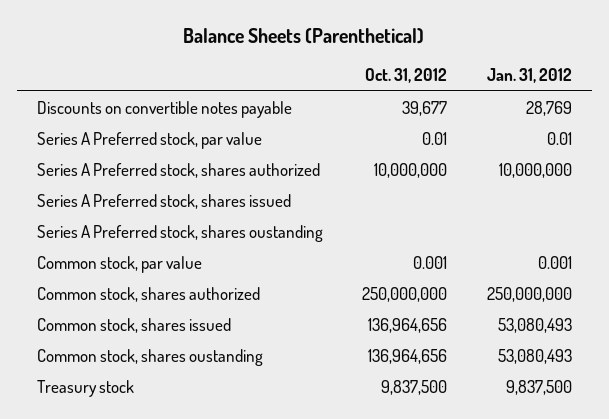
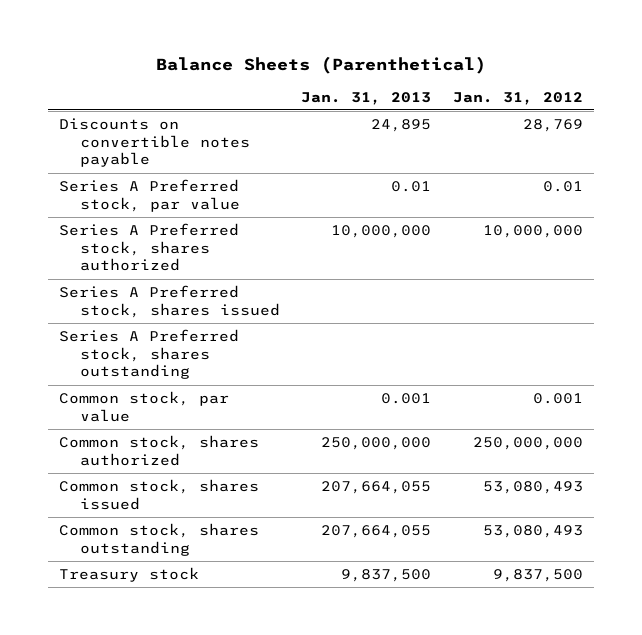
[365,68,448,84] Oct. 31, 2012 -> none
none -> [301,91,432,105] Jan. 31, 2013
[36,224,323,242] Series A Preferred stock, shares oustanding -> [59,328,240,380] Series A Preferred stock, shares outstanding
[36,348,263,366] Common stock, shares oustanding -> [59,522,260,556] Common stock, shares outstanding

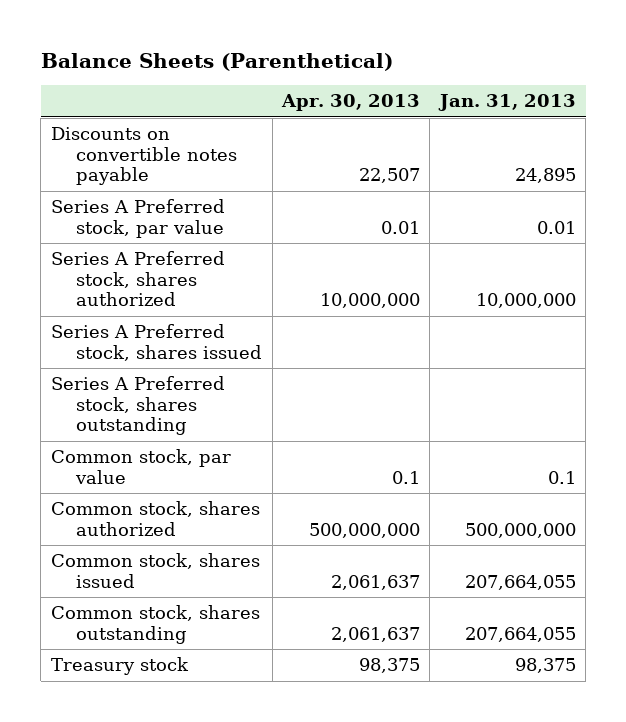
[452,91,583,105] Jan. 31, 2012 -> none
none -> [280,94,420,112] Apr. 30, 2013
[381,392,432,404] 0.001 -> [547,470,576,484] 0.1
[321,436,432,450] 250,000,000 -> [464,522,576,538] 500,000,000
[341,568,432,582] 9,837,500 -> [514,658,576,674] 98,375

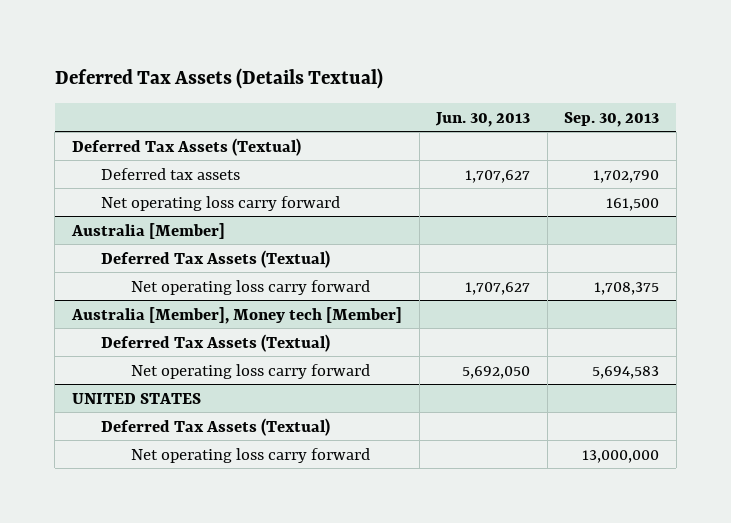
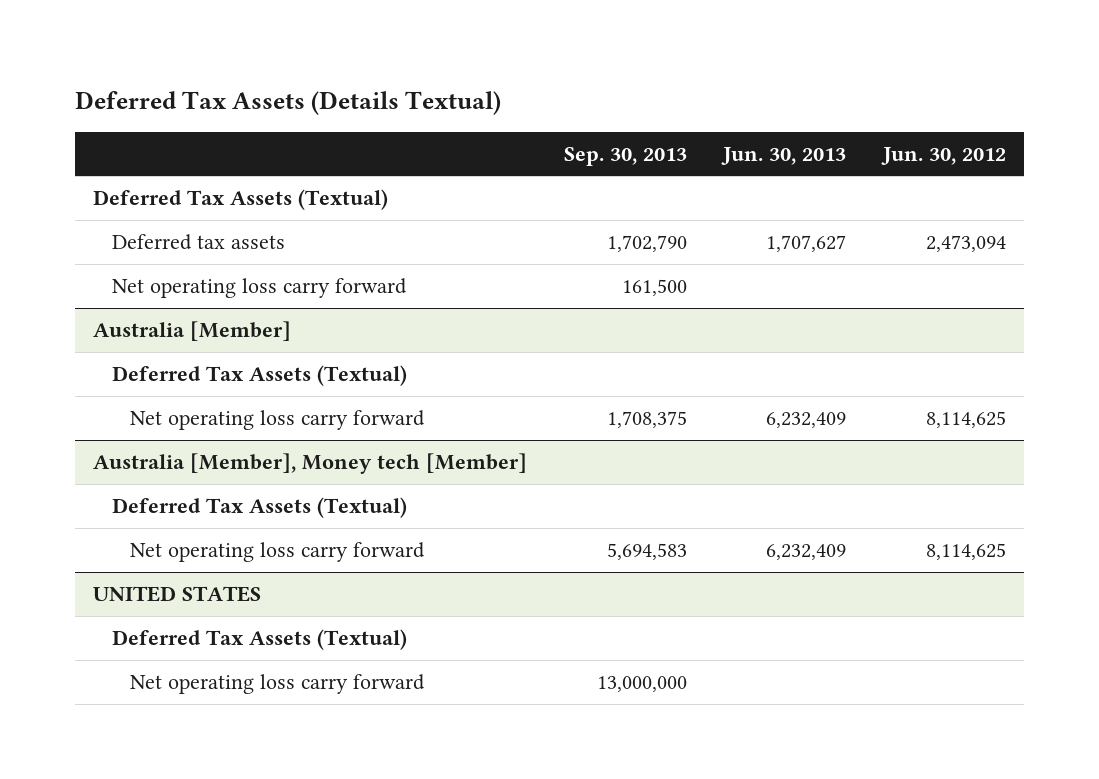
none -> [880,146,1006,165] Jun. 30, 2012
[465,281,531,295] 1,707,627 -> [766,412,847,429] 6,232,409
[462,365,531,379] 5,692,050 -> [766,544,847,561] 6,232,409

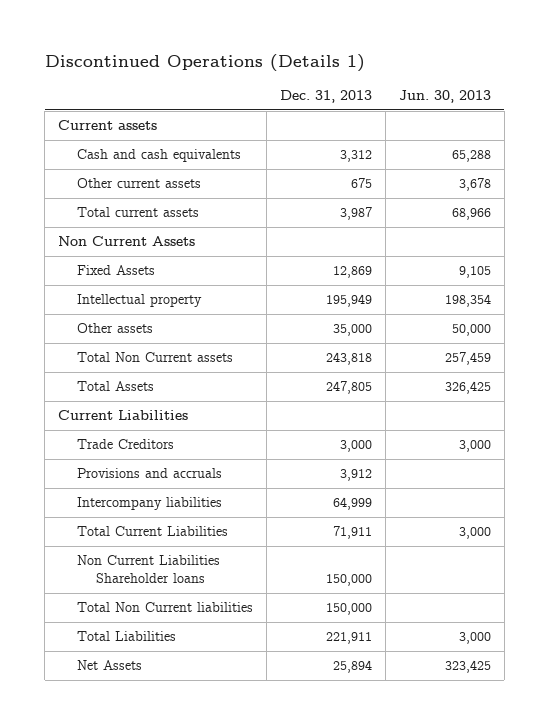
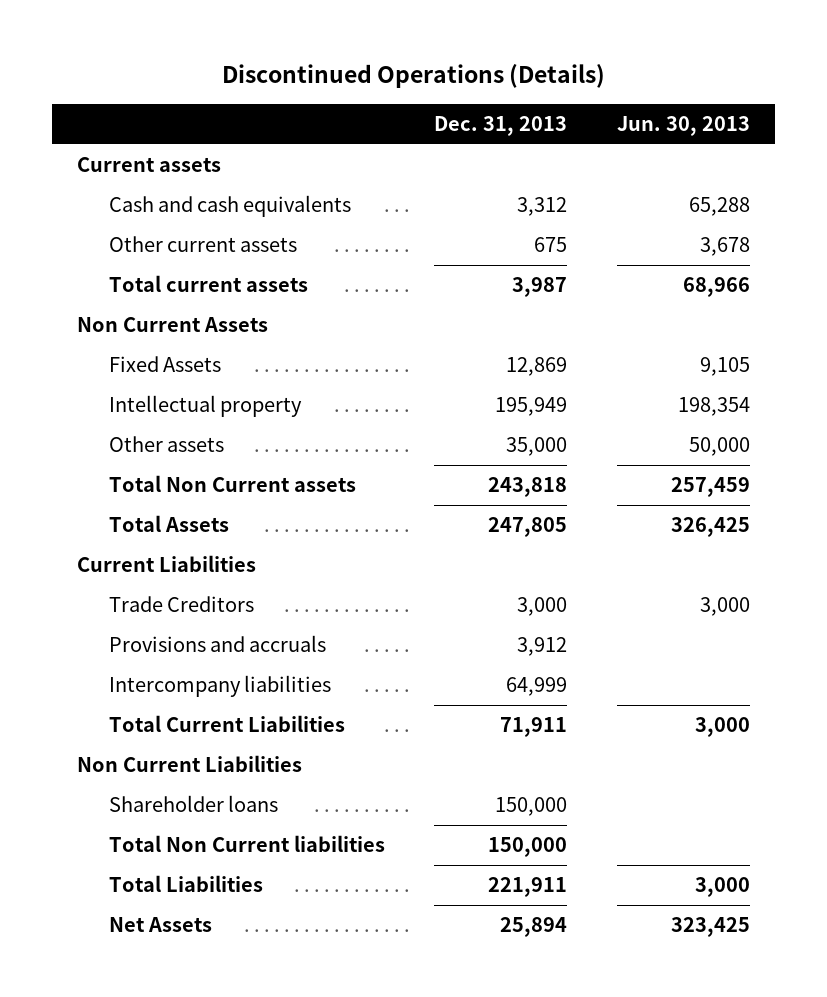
[44,53,365,72] Discontinued Operations (Details 1) -> [221,64,605,89] Discontinued Operations (Details)
none -> [76,755,302,773] Non Current Liabilities
[77,555,221,584] Non Current Liabilities Shareholder loans -> [108,795,278,813] Shareholder loans

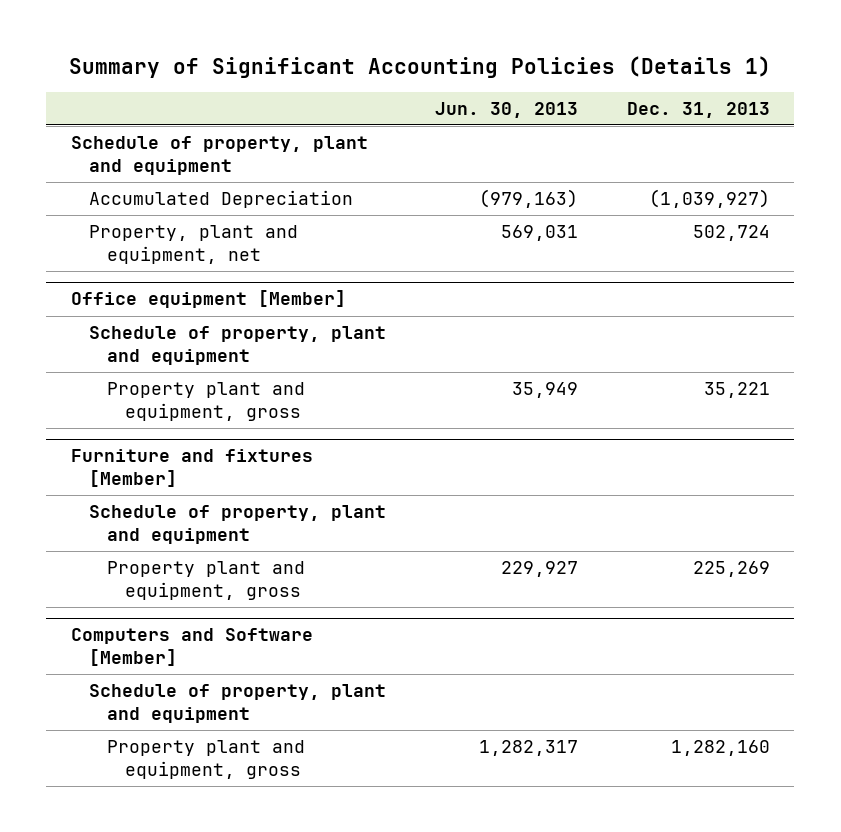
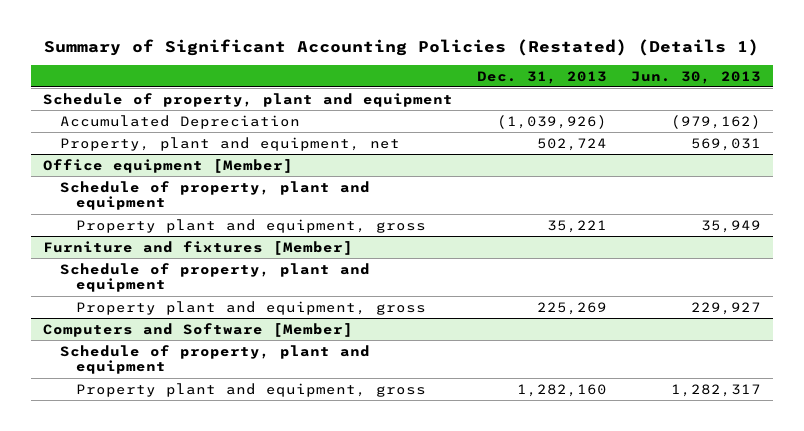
[69,55,772,78] Summary of Significant Accounting Policies (Details 1) -> [44,38,760,56] Summary of Significant Accounting Policies (Restated) (Details 1)
[478,189,578,209] (979,163) -> [671,114,762,129] (979,162)
[648,189,770,209] (1,039,927) -> [497,114,608,129] (1,039,926)

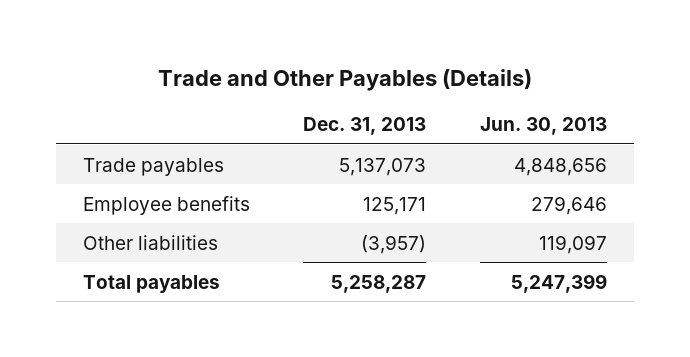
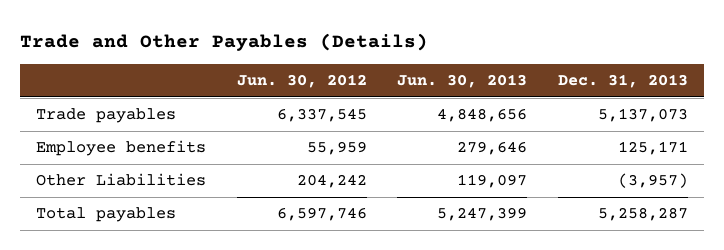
none -> [236,74,367,89] Jun. 30, 2012
[82,234,218,250] Other liabilities -> [35,173,206,187] Other Liabilities

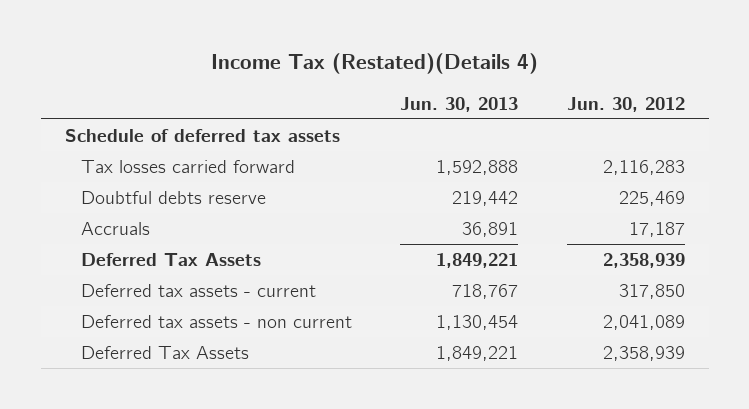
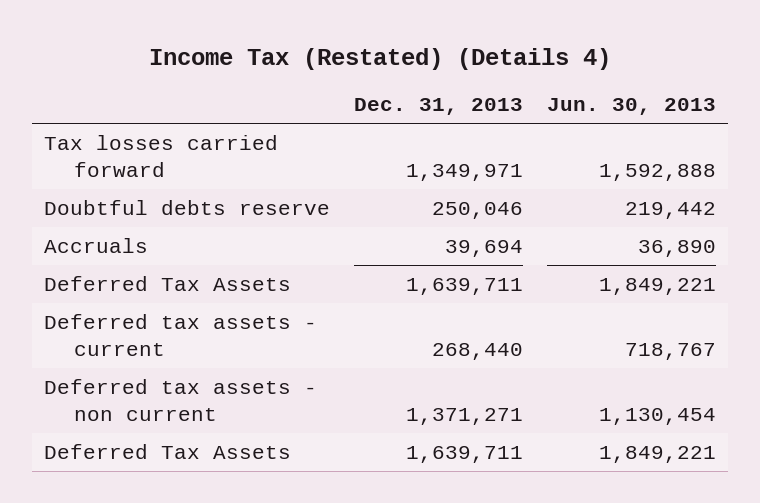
[210,53,538,75] Income Tax (Restated)(Details 4) -> [148,47,611,70] Income Tax (Restated) (Details 4)
[566,96,685,112] Jun. 30, 2012 -> none
none -> [353,98,523,116] Dec. 31, 2013
[64,129,340,143] Schedule of deferred tax assets -> none
[462,222,519,238] 36,891 -> [637,239,716,257] 36,890

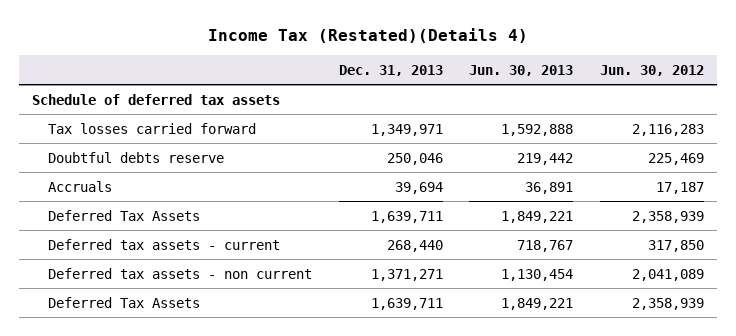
[148,47,611,70] Income Tax (Restated) (Details 4) -> [208,27,529,43] Income Tax (Restated)(Details 4)
none -> [599,64,704,76] Jun. 30, 2012
none -> [32,93,281,105] Schedule of deferred tax assets
[637,239,716,257] 36,890 -> [525,181,574,194] 36,891

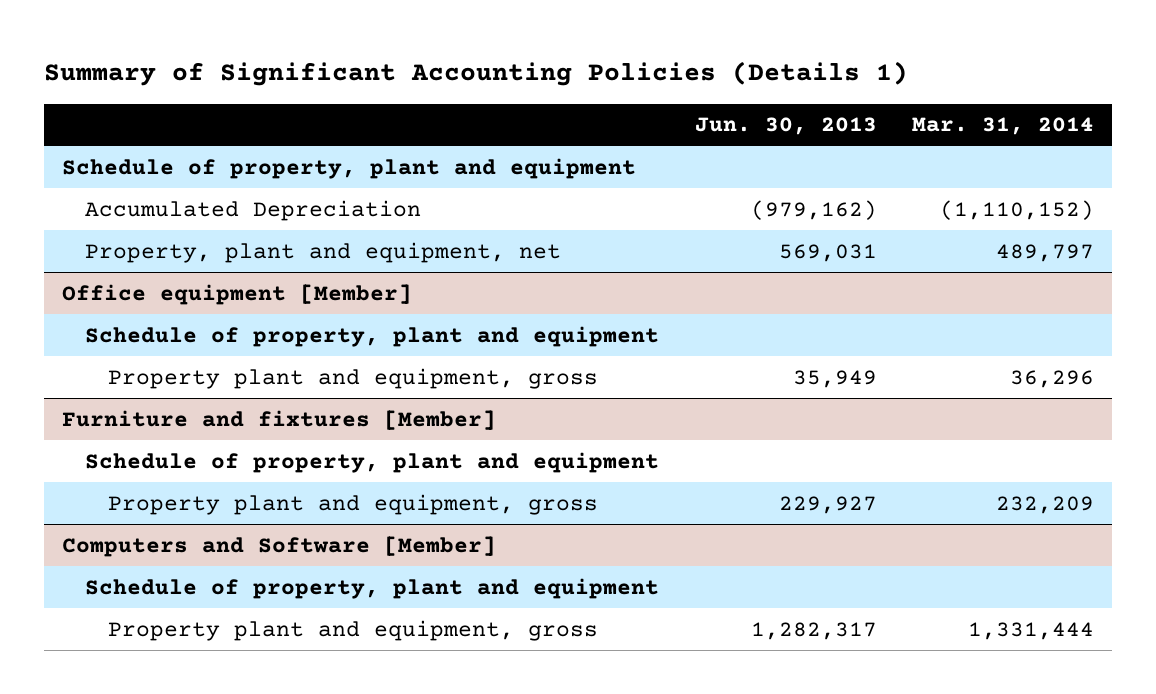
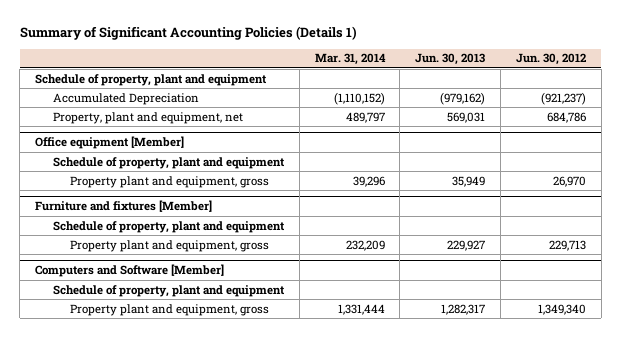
none -> [516,53,587,66] Jun. 30, 2012
[1010,369,1095,388] 36,296 -> [352,175,385,187] 39,296

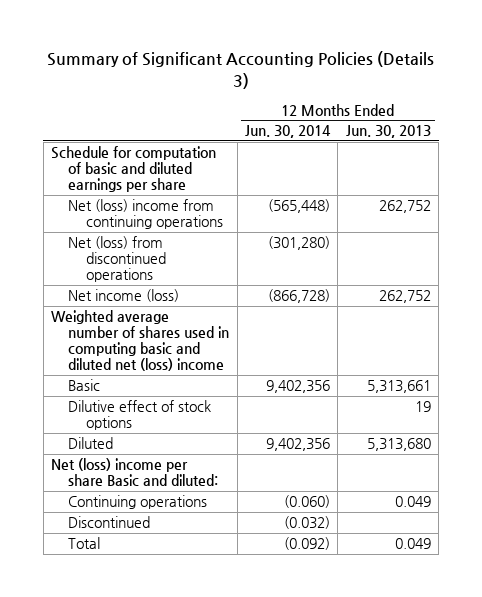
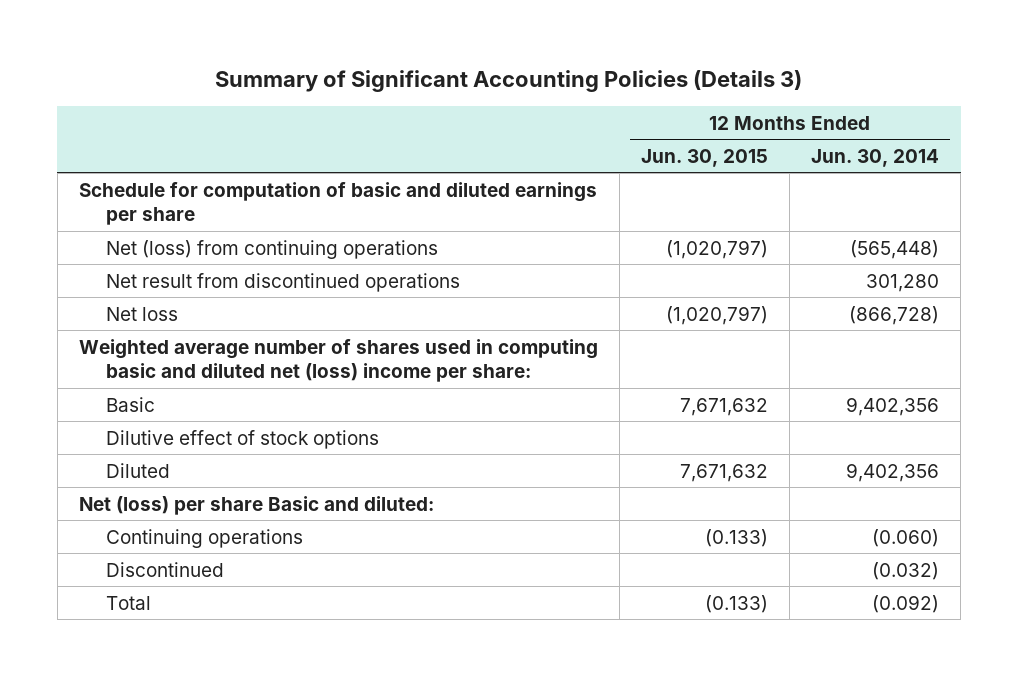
[345,125,431,139] Jun. 30, 2013 -> none
none -> [640,148,768,167] Jun. 30, 2015
[68,199,223,230] Net (loss) income from continuing operations -> [105,239,438,259] Net (loss) from continuing operations
[68,236,166,283] Net (loss) from discontinued operations -> [105,272,460,292] Net result from discontinued operations
[268,236,331,251] (301,280) -> [866,273,940,292] 301,280
[68,289,180,303] Net income (loss) -> [105,306,178,321] Net loss
[51,310,230,372] Weighted average number of shares used in computing basic and diluted net (loss) income -> [78,338,598,383] Weighted average number of shares used in computing basic and diluted net (loss) income per share:
[51,458,219,487] Net (loss) income per share Basic and diluted: -> [78,495,434,515] Net (loss) per share Basic and diluted:

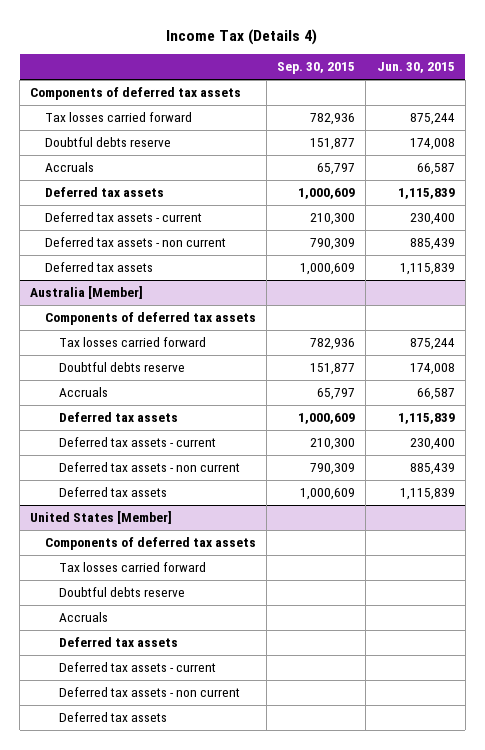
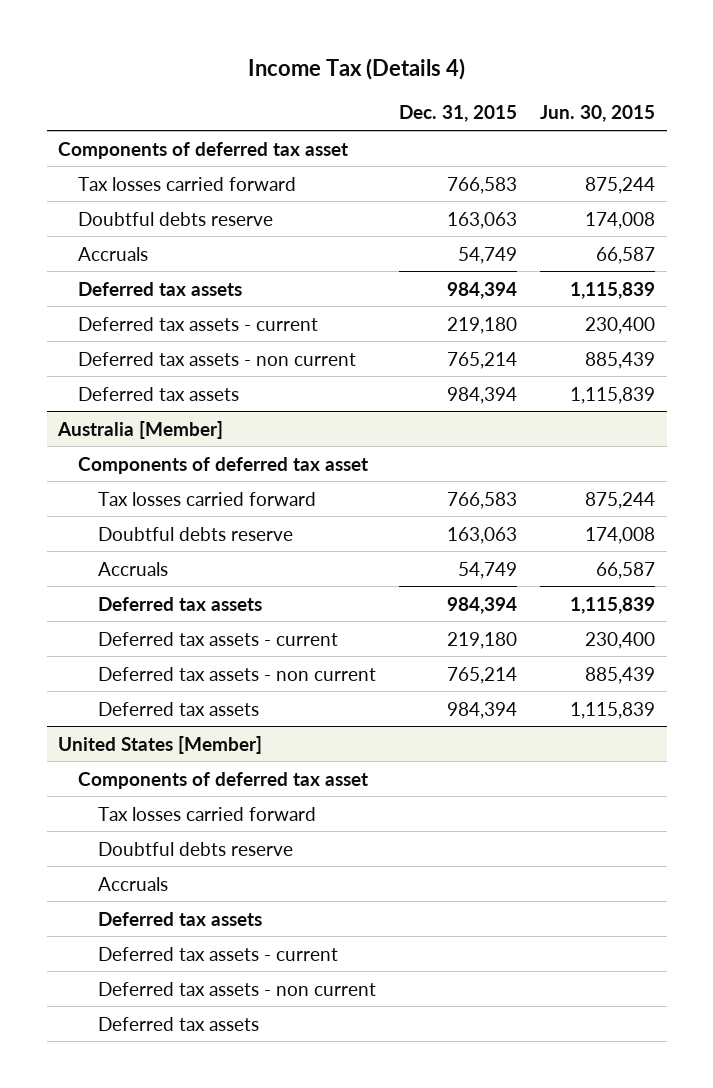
[277,62,356,75] Sep. 30, 2015 -> none
none -> [399,105,518,123] Dec. 31, 2015
[30,87,242,101] Components of deferred tax assets -> [58,141,349,159] Components of deferred tax asset
[44,312,256,326] Components of deferred tax assets -> [78,456,369,474] Components of deferred tax asset
[44,537,256,551] Components of deferred tax assets -> [78,771,369,789] Components of deferred tax asset

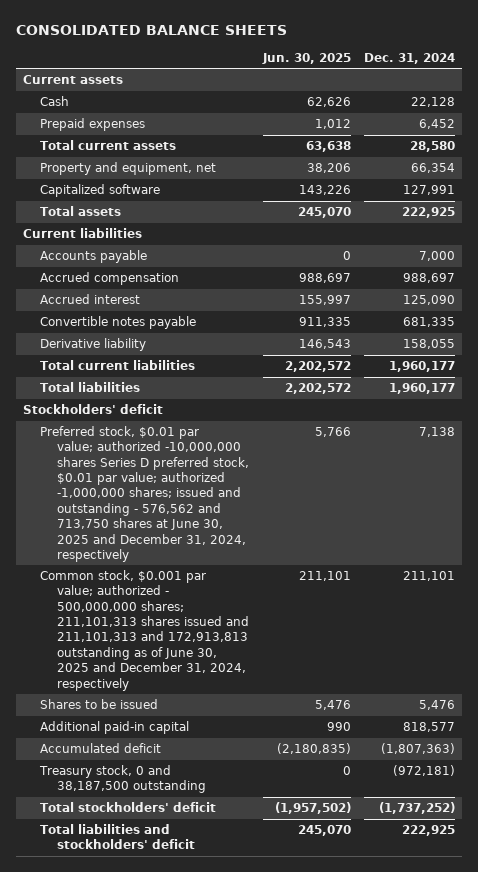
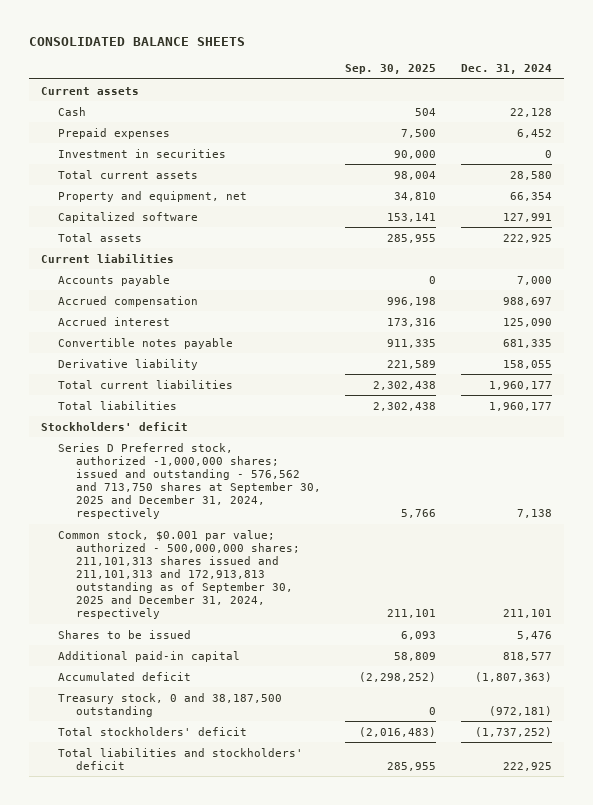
[261,52,351,64] Jun. 30, 2025 -> none
none -> [345,63,437,74] Sep. 30, 2025
none -> [58,148,227,158] Investment in securities
[40,426,250,562] Preferred stock, $0.01 par value; authorized -10,000,000 shares Series D preferred stock, $0.01 par value; authorized -1,000,000 shares; issued and outstanding - 576,562 and 713,750 shares at June 30, 2025 and December 31, 2024, respectively -> [58,442,321,519] Series D Preferred stock, authorized -1,000,000 shares; issued and outstanding - 576,562 and 713,750 shares at September 30, 2025 and December 31, 2024, respectively
[40,570,250,691] Common stock, $0.001 par value; authorized - 500,000,000 shares; 211,101,313 shares issued and 211,101,313 and 172,913,813 outstanding as of June 30, 2025 and December 31, 2024, respectively -> [58,529,300,619] Common stock, $0.001 par value; authorized - 500,000,000 shares; 211,101,313 shares issued and 211,101,313 and 172,913,813 outstanding as of September 30, 2025 and December 31, 2024, respectively

